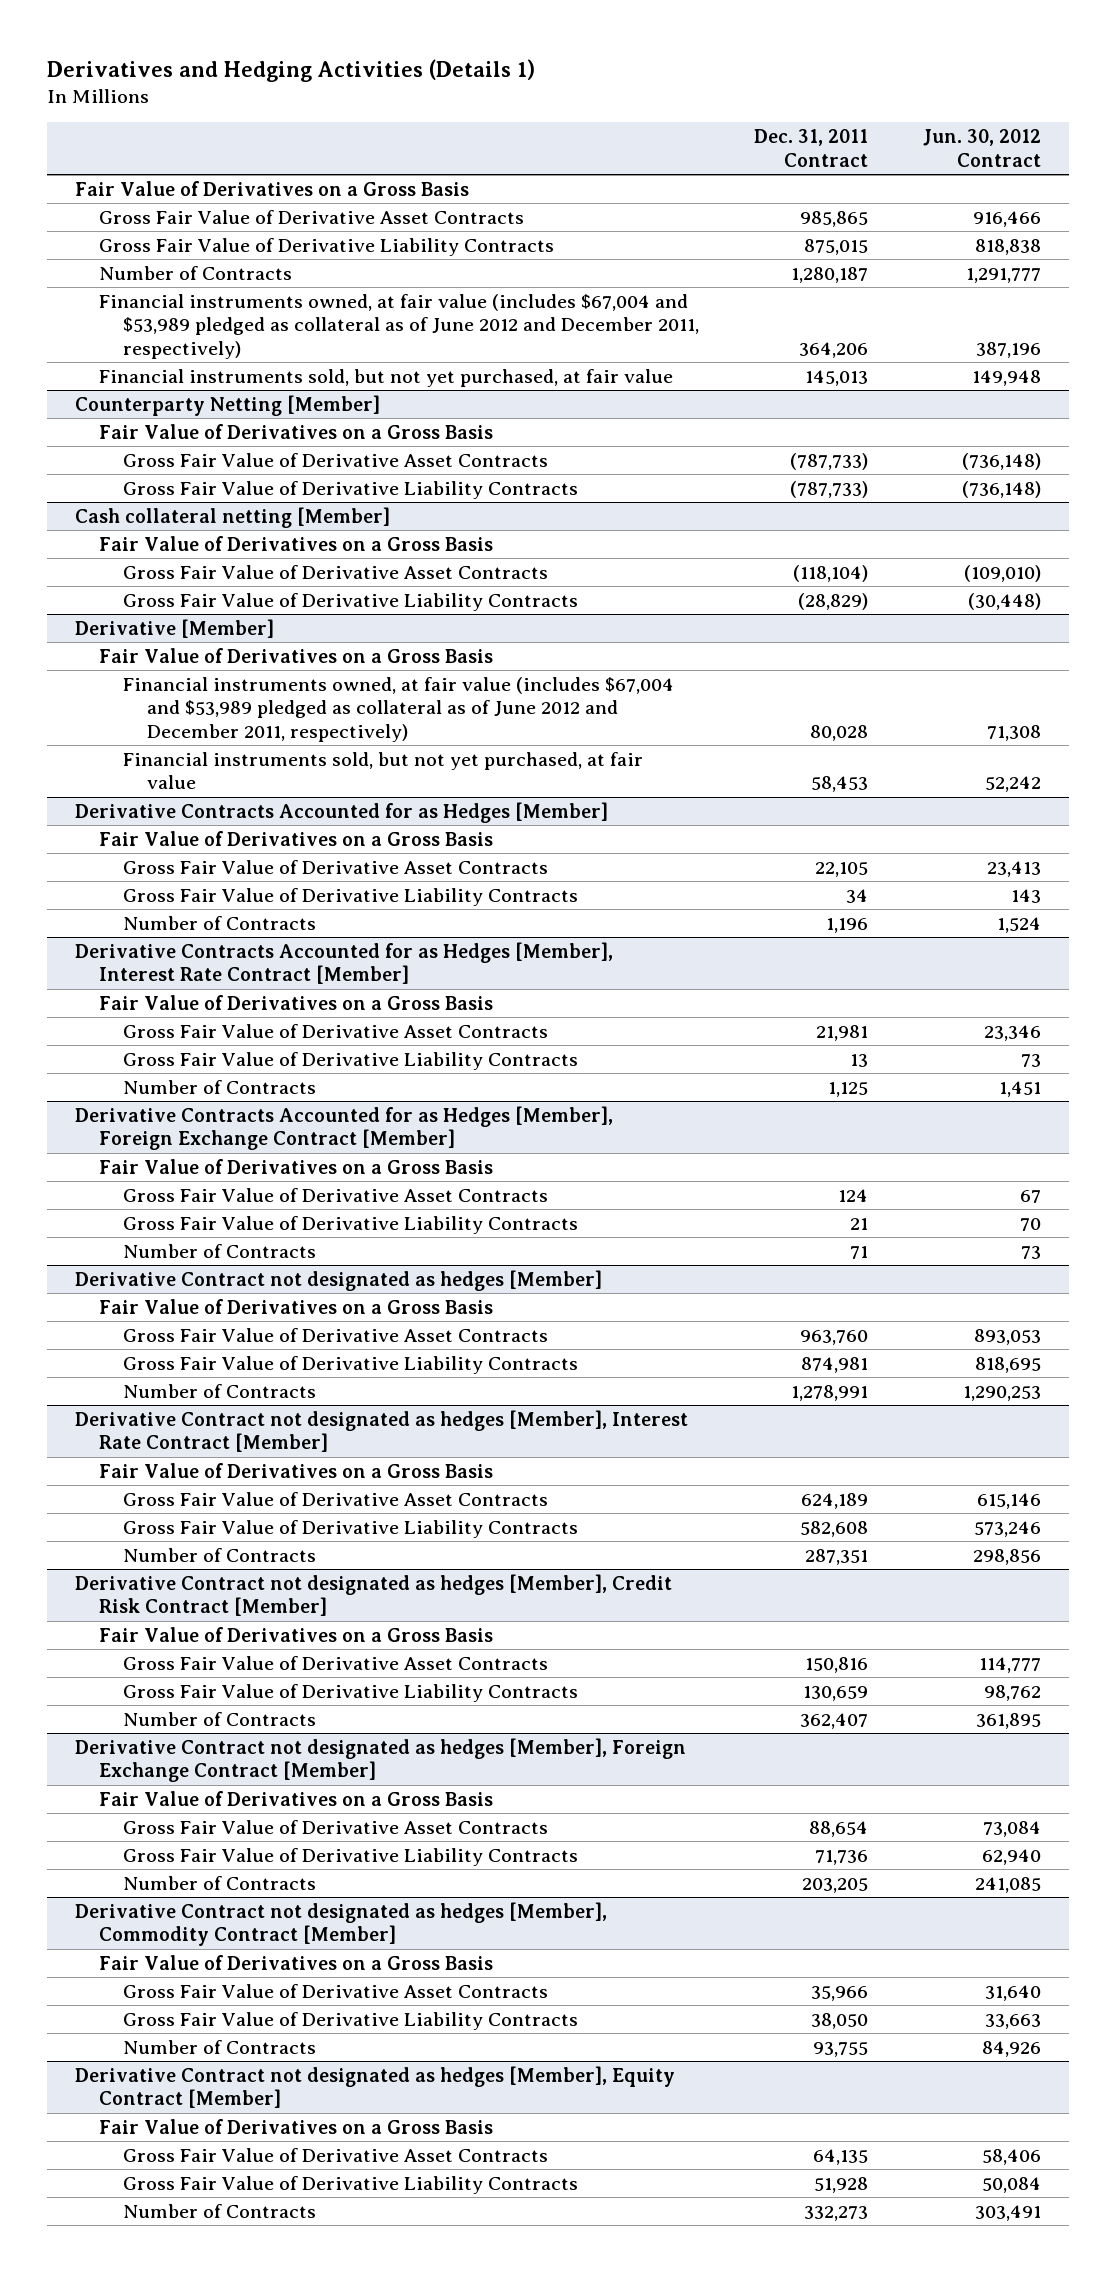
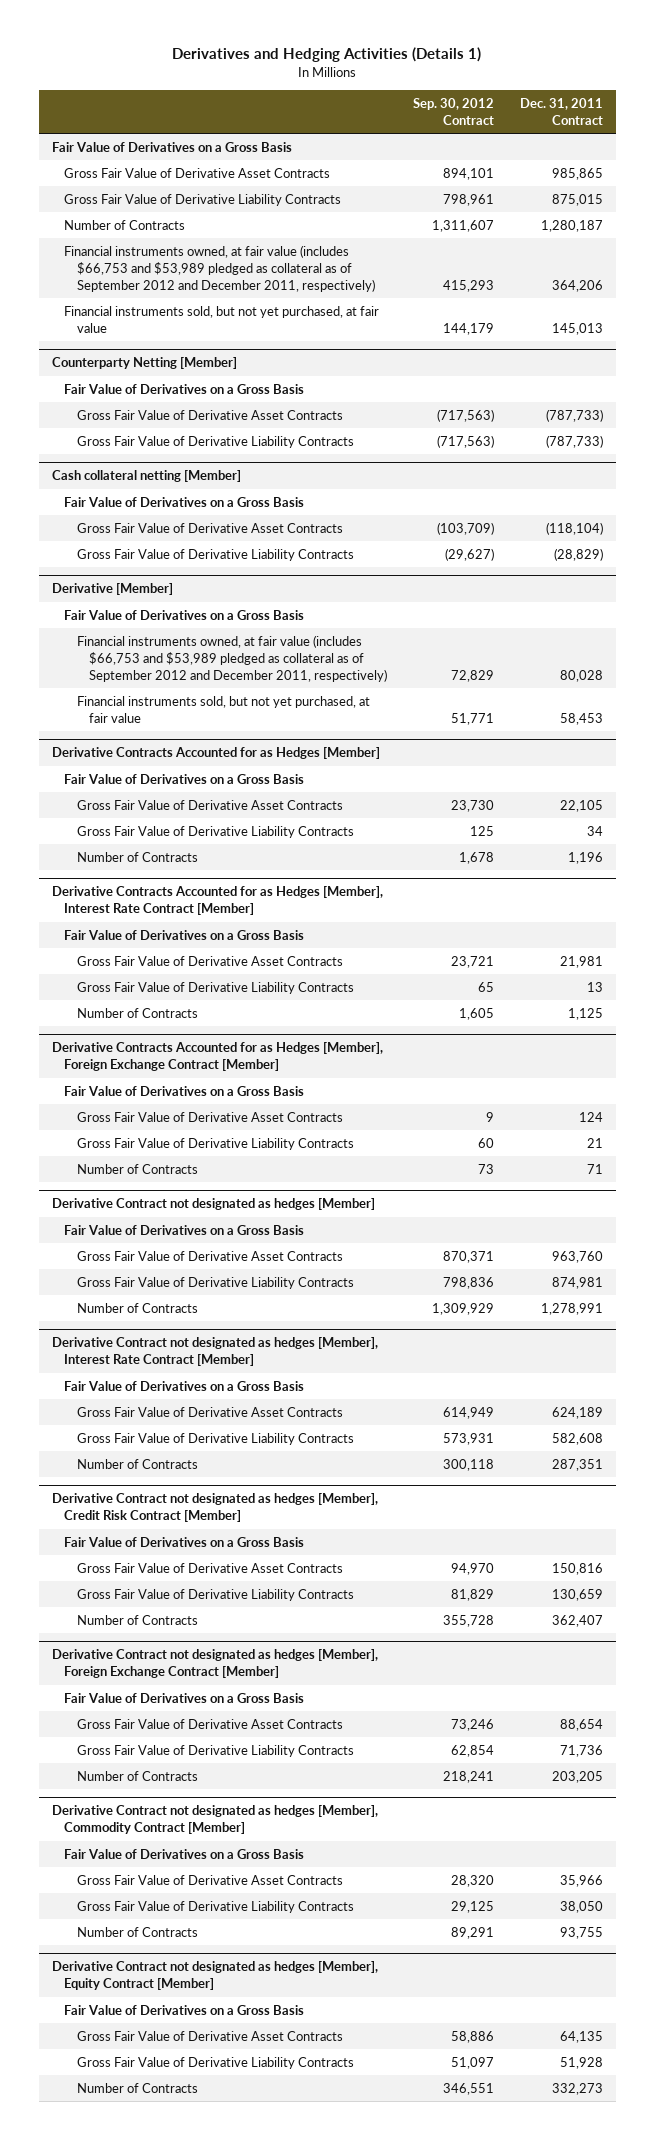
[923,129,1042,167] Jun. 30, 2012 Contract -> none
none -> [413,98,495,125] Sep. 30, 2012 Contract
[98,293,699,359] Financial instruments owned, at fair value (includes $67,004 and $53,989 pledged as collateral as of June 2012 and December 2011, respectively) -> [64,244,375,292] Financial instruments owned, at fair value (includes $66,753 and $53,989 pledged as collateral as of September 2012 and December 2011, respectively)
[122,676,674,742] Financial instruments owned, at fair value (includes $67,004 and $53,989 pledged as collateral as of June 2012 and December 2011, respectively) -> [76,634,388,682] Financial instruments owned, at fair value (includes $66,753 and $53,989 pledged as collateral as of September 2012 and December 2011, respectively)

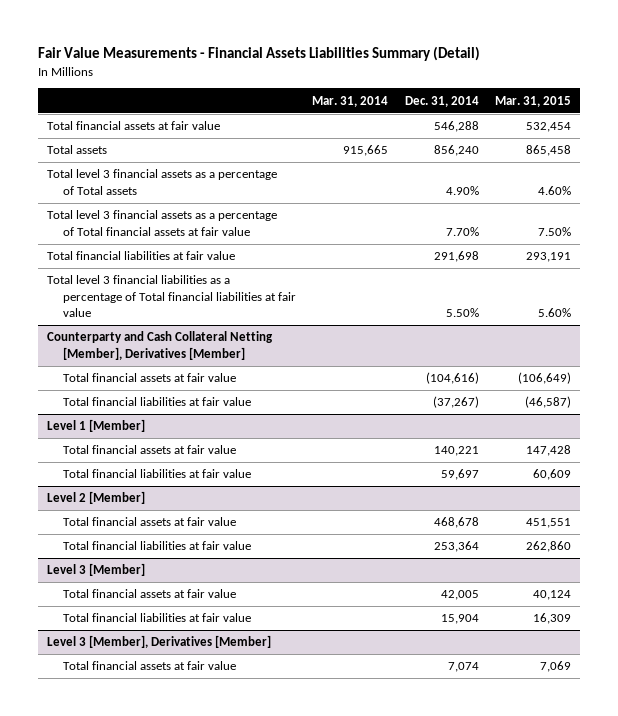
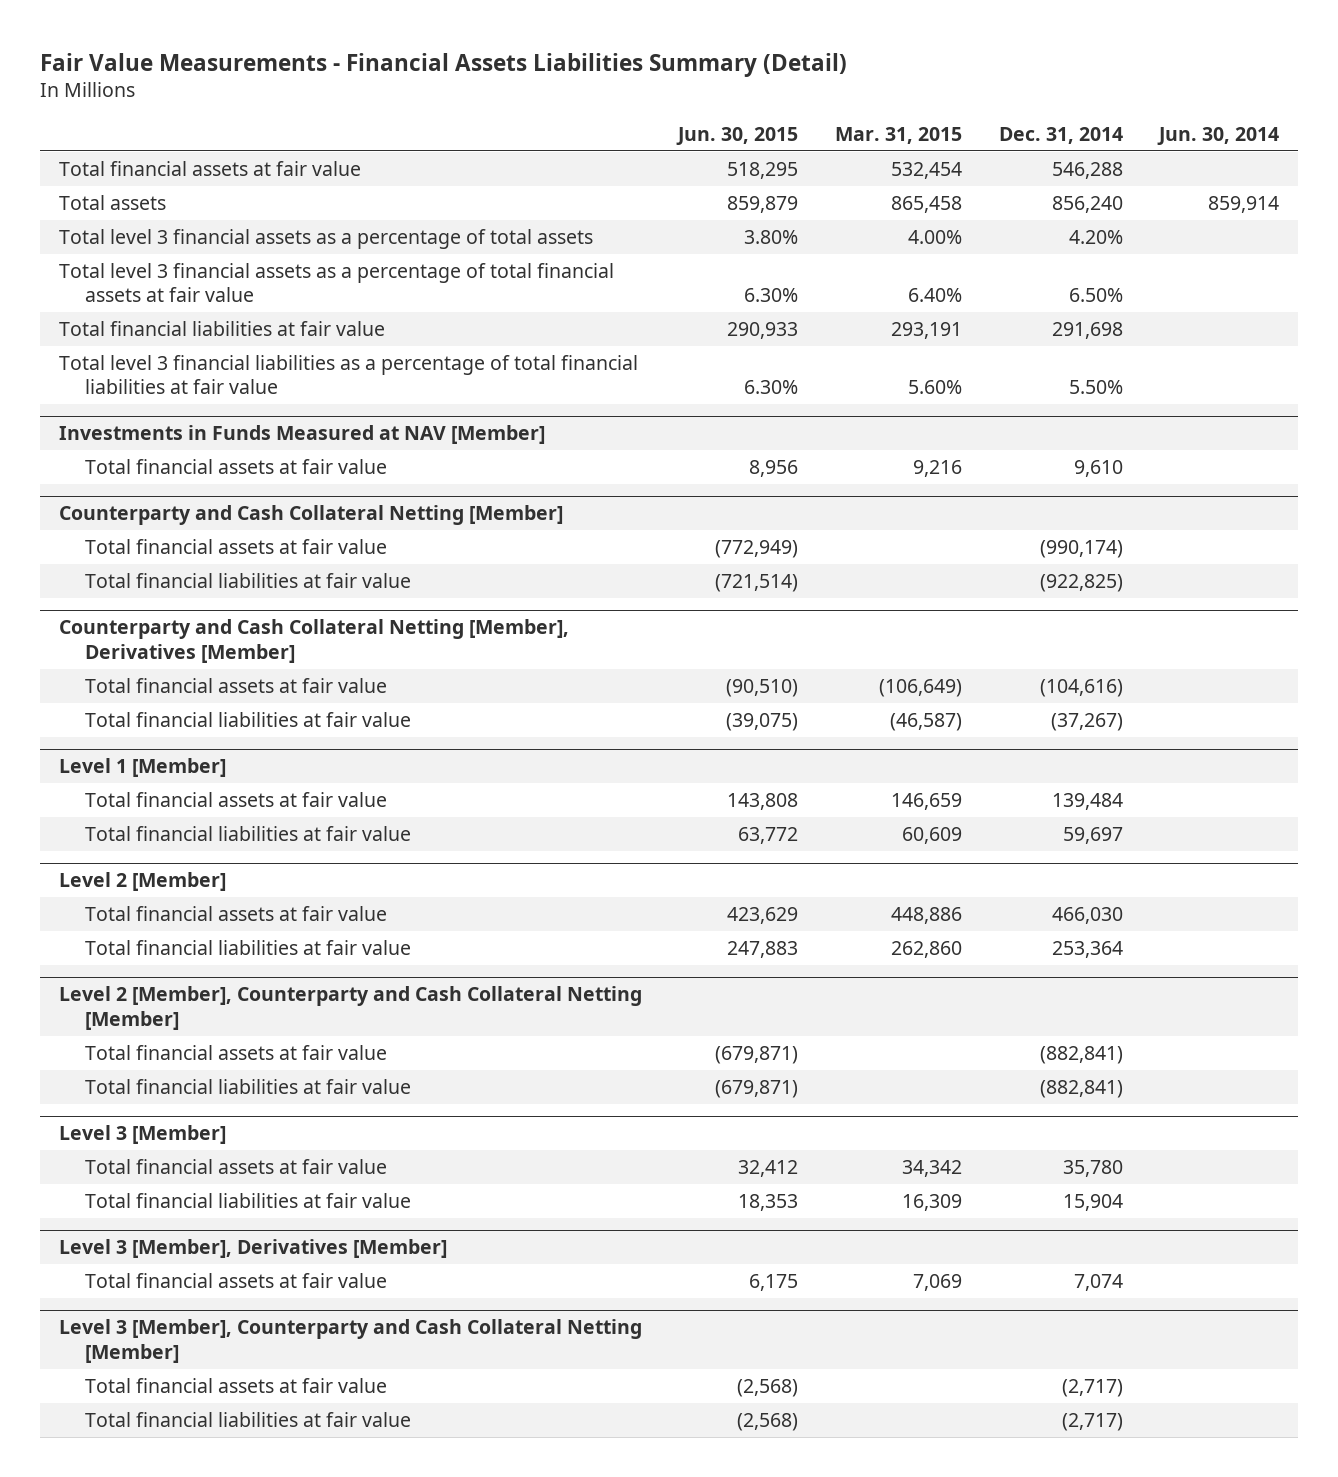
[312,95,389,107] Mar. 31, 2014 -> none
none -> [676,126,799,145] Jun. 30, 2015
none -> [1157,126,1280,145] Jun. 30, 2014
[46,169,277,195] Total level 3 financial assets as a percentage of Total assets -> [58,229,593,250] Total level 3 financial assets as a percentage of total assets
[445,185,479,195] 4.90% -> [1068,230,1123,245] 4.20%
[538,185,572,195] 4.60% -> [907,230,962,245] 4.00%
[46,210,277,236] Total level 3 financial assets as a percentage of Total financial assets at fair value -> [58,263,614,303] Total level 3 financial assets as a percentage of total financial assets at fair value
[445,226,479,236] 7.70% -> [1068,288,1123,303] 6.50%
[538,226,572,236] 7.50% -> [907,288,962,303] 6.40%
[46,275,296,317] Total level 3 financial liabilities as a percentage of Total financial liabilities at fair value -> [58,355,638,395] Total level 3 financial liabilities as a percentage of total financial liabilities at fair value
none -> [58,425,545,445] Investments in Funds Measured at NAV [Member]
none -> [85,459,388,475] Total financial assets at fair value
none -> [58,505,563,526] Counterparty and Cash Collateral Netting [Member]
none -> [85,539,388,555] Total financial assets at fair value
none -> [85,573,412,589] Total financial liabilities at fair value
[433,446,479,457] 140,221 -> [1051,793,1123,811] 139,484
[526,445,572,457] 147,428 -> [890,793,962,811] 146,659
[433,517,479,529] 468,678 -> [1051,907,1123,925] 466,030
[526,518,572,529] 451,551 -> [890,907,962,925] 448,886
none -> [58,986,642,1030] Level 2 [Member], Counterparty and Cash Collateral Netting [Member]
none -> [85,1045,388,1061] Total financial assets at fair value
none -> [85,1079,412,1095] Total financial liabilities at fair value
[440,590,479,601] 42,005 -> [1062,1160,1123,1178] 35,780
[533,590,572,601] 40,124 -> [901,1160,962,1178] 34,342
none -> [58,1319,642,1363] Level 3 [Member], Counterparty and Cash Collateral Netting [Member]
none -> [85,1378,388,1394] Total financial assets at fair value
none -> [85,1412,412,1428] Total financial liabilities at fair value

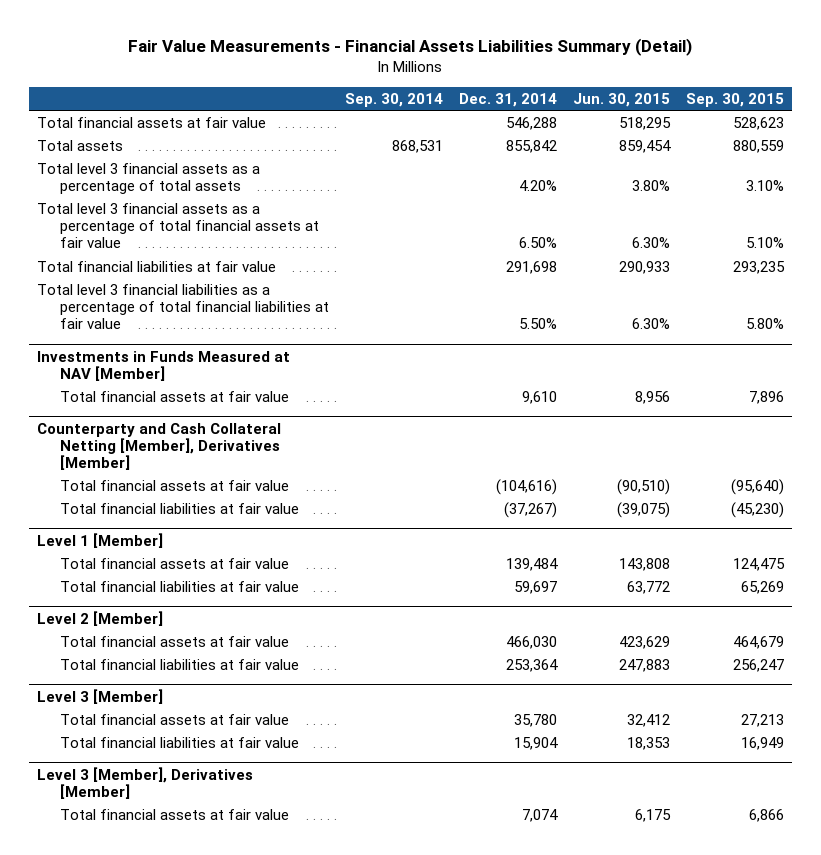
[834,126,962,144] Mar. 31, 2015 -> none
[1157,126,1280,145] Jun. 30, 2014 -> none
none -> [344,92,443,107] Sep. 30, 2014
none -> [686,92,785,107] Sep. 30, 2015
[727,196,799,214] 859,879 -> [618,139,671,153] 859,454
[1051,196,1123,214] 856,240 -> [505,139,557,153] 855,842
[58,505,563,526] Counterparty and Cash Collateral Netting [Member] -> none
[85,539,388,555] Total financial assets at fair value -> none
[85,573,412,589] Total financial liabilities at fair value -> none
[58,986,642,1030] Level 2 [Member], Counterparty and Cash Collateral Netting [Member] -> none
[85,1045,388,1061] Total financial assets at fair value -> none
[85,1079,412,1095] Total financial liabilities at fair value -> none
[58,1319,642,1363] Level 3 [Member], Counterparty and Cash Collateral Netting [Member] -> none
[85,1378,388,1394] Total financial assets at fair value -> none
[85,1412,412,1428] Total financial liabilities at fair value -> none

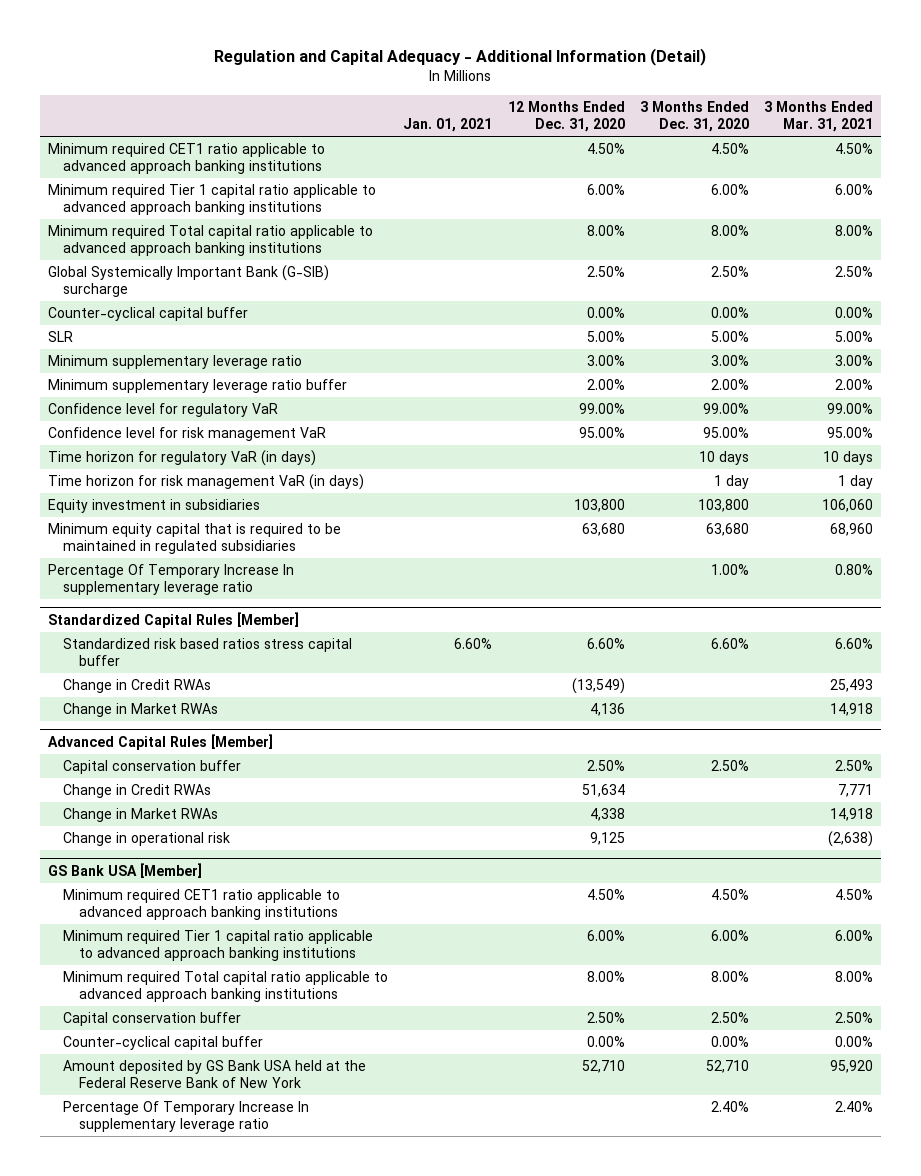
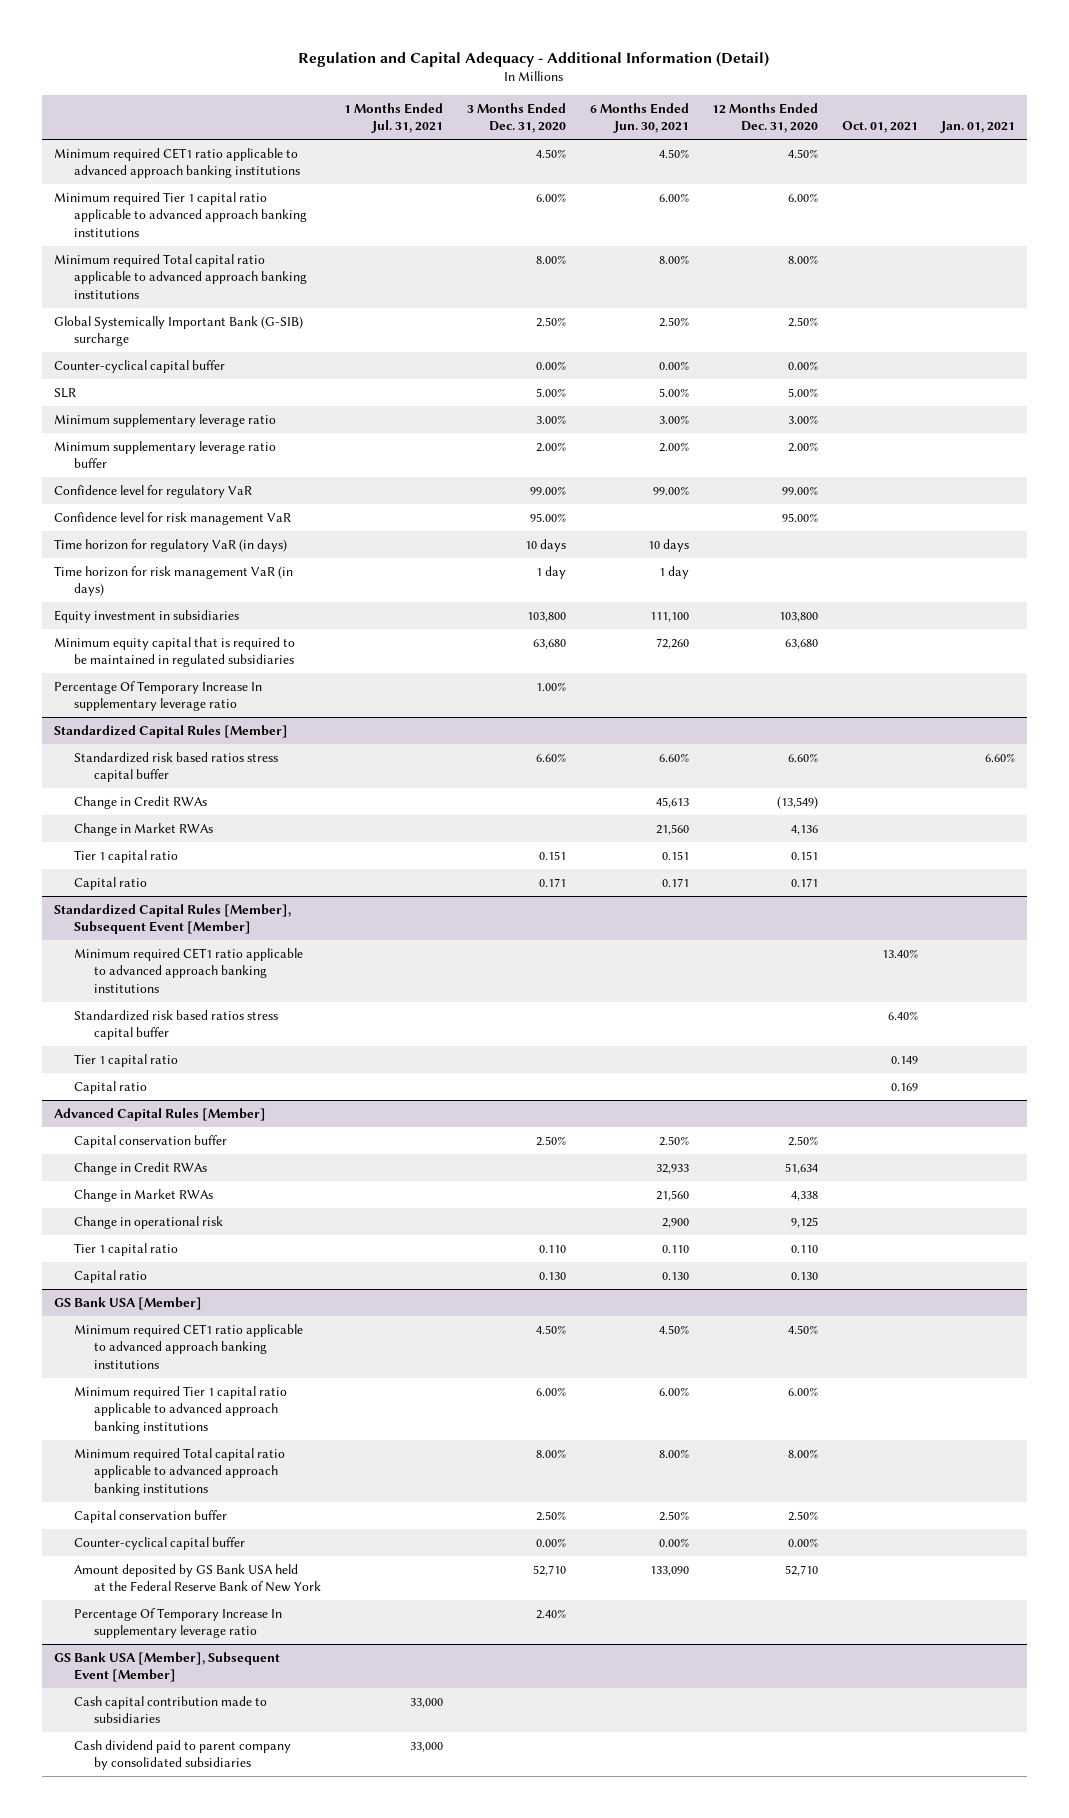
[764,100,874,133] 3 Months Ended Mar. 31, 2021 -> none
none -> [344,102,444,134] 1 Months Ended Jul. 31, 2021
none -> [589,102,689,134] 6 Months Ended Jun. 30, 2021
none -> [841,121,918,134] Oct. 01, 2021
none -> [73,849,178,863] Tier 1 capital ratio
none -> [73,876,147,890] Capital ratio
none -> [53,903,291,935] Standardized Capital Rules [Member], Subsequent Event [Member]
none -> [73,947,303,993] Minimum required CET1 ratio applicable to advanced approach banking institutions
none -> [73,1009,278,1041] Standardized risk based ratios stress capital buffer
none -> [73,1053,178,1067] Tier 1 capital ratio
none -> [73,1080,147,1094] Capital ratio
none -> [73,1242,178,1256] Tier 1 capital ratio
none -> [73,1269,147,1283] Capital ratio
none -> [53,1651,280,1683] GS Bank USA [Member], Subsequent Event [Member]
none -> [73,1695,267,1724] Cash capital contribution made to subsidiaries
none -> [73,1739,291,1771] Cash dividend paid to parent company by consolidated subsidiaries

